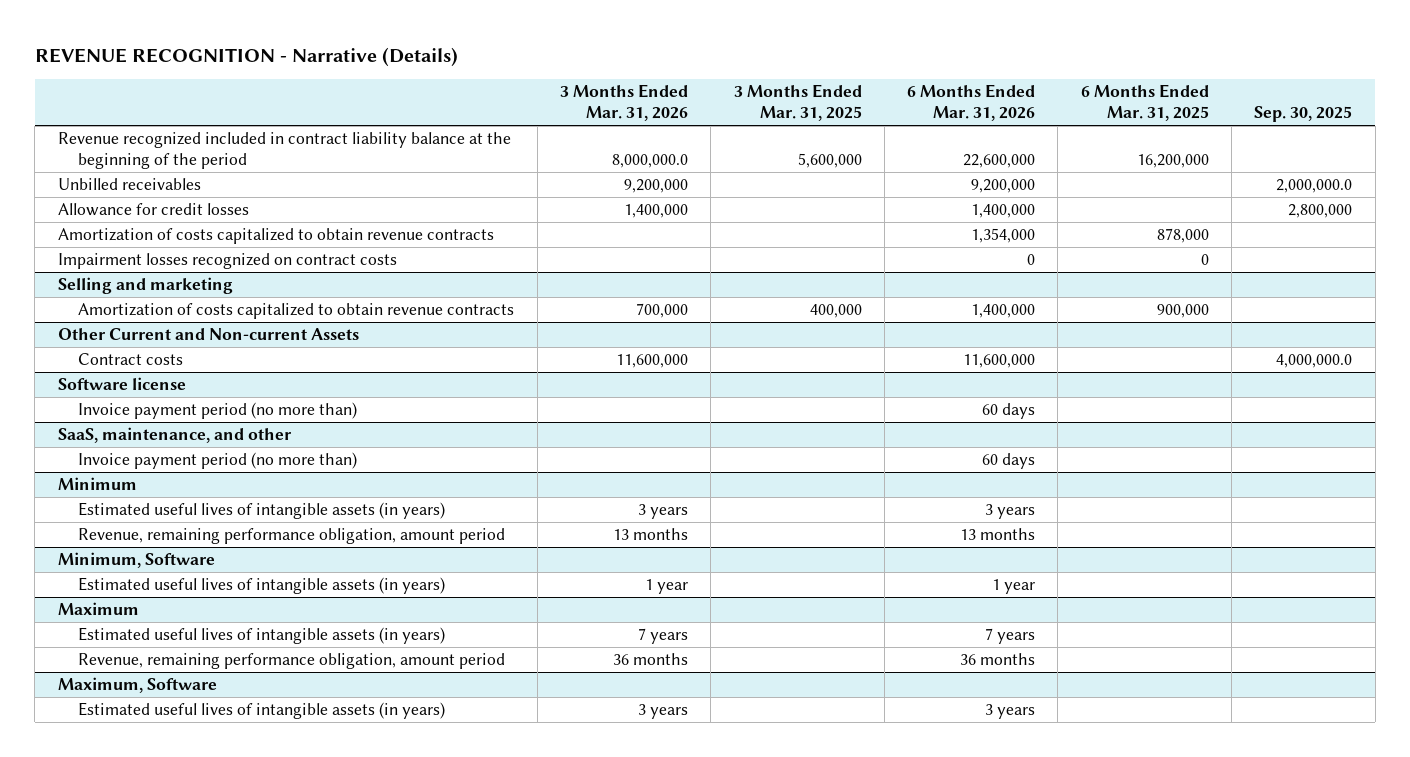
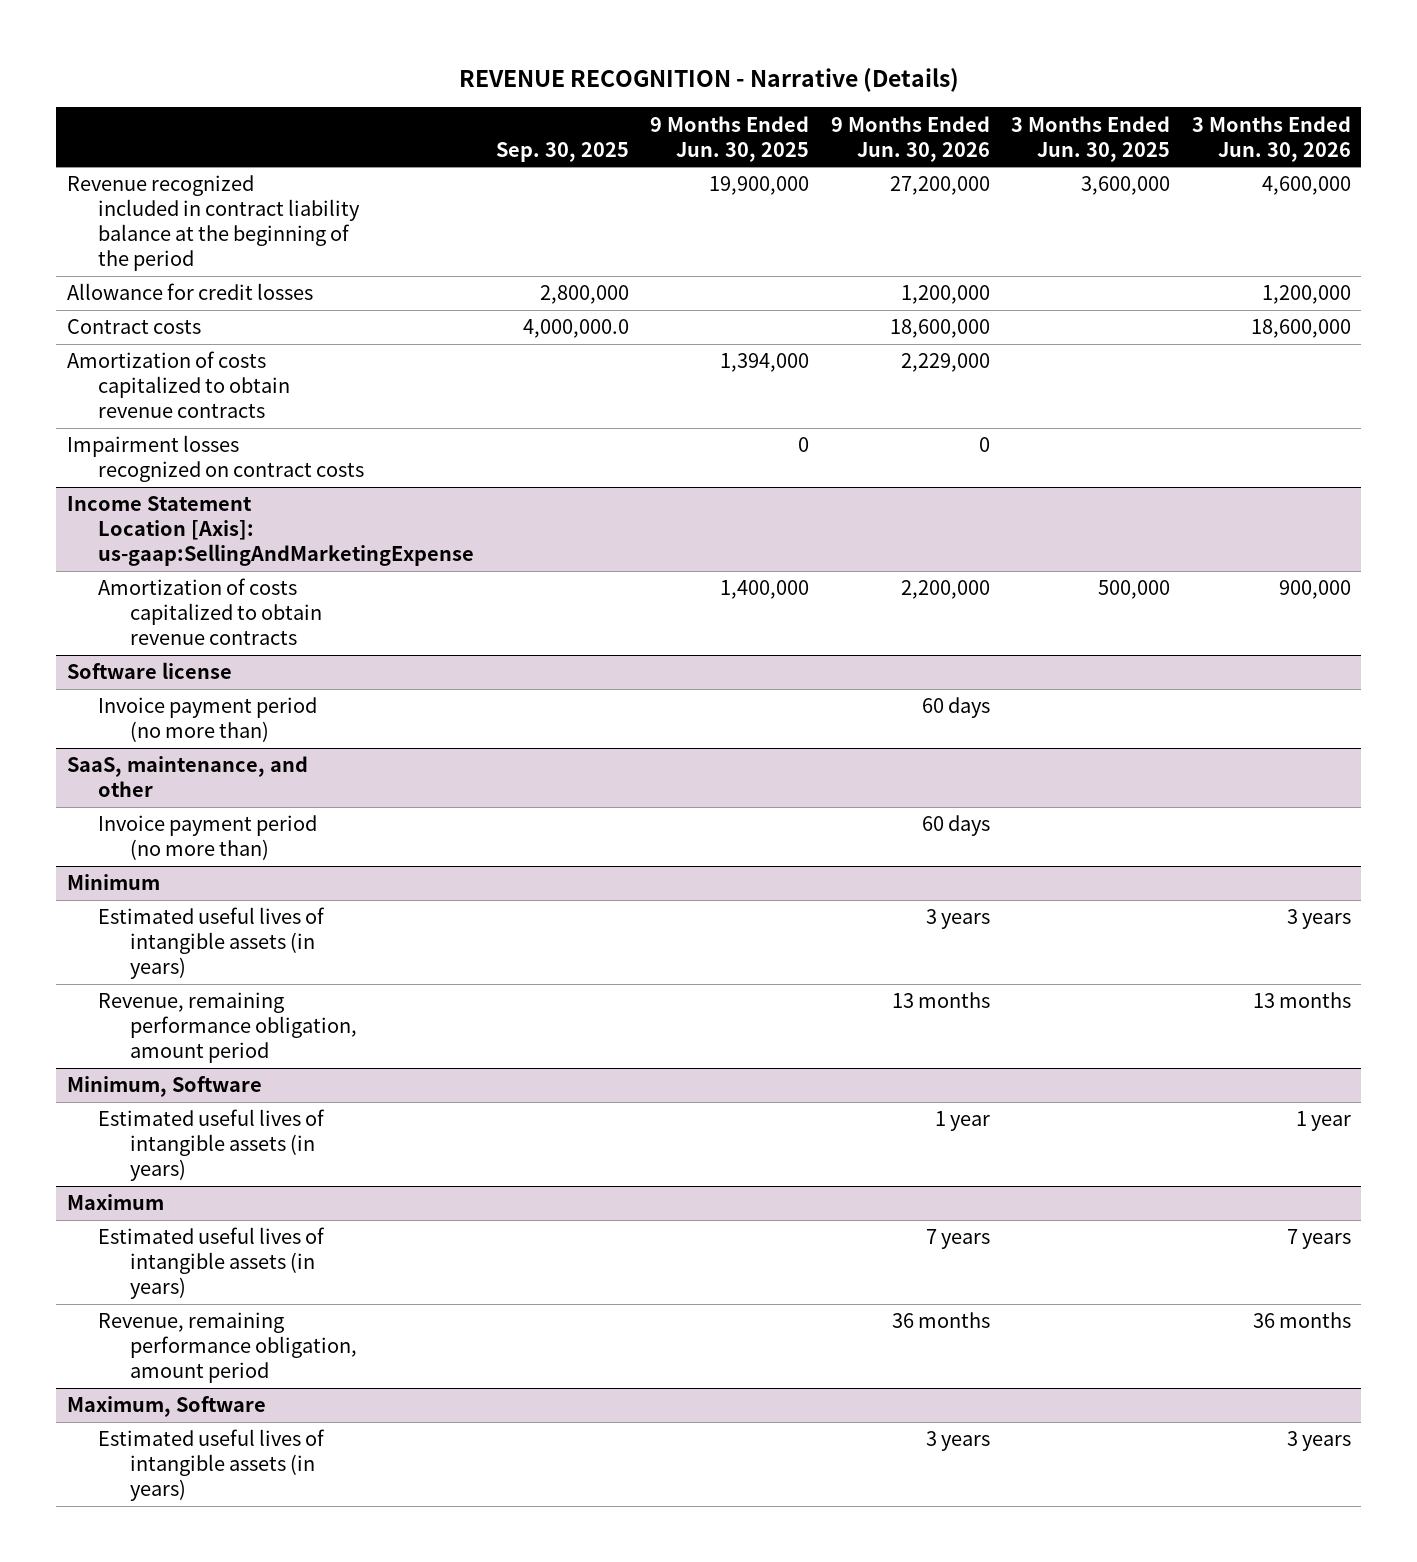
[559,84,688,122] 3 Months Ended Mar. 31, 2026 -> none
[733,84,862,122] 3 Months Ended Mar. 31, 2025 -> none
[907,84,1036,122] 6 Months Ended Mar. 31, 2026 -> none
[1080,84,1209,122] 6 Months Ended Mar. 31, 2025 -> none
none -> [650,115,810,162] 9 Months Ended Jun. 30, 2025
none -> [830,115,990,162] 9 Months Ended Jun. 30, 2026
none -> [1011,115,1171,162] 3 Months Ended Jun. 30, 2025
none -> [1191,115,1351,162] 3 Months Ended Jun. 30, 2026
[57,178,201,191] Unbilled receivables -> none
none -> [66,319,201,335] Contract costs
[57,277,233,295] Selling and marketing -> none
[78,303,515,320] Amortization of costs capitalized to obtain revenue contracts -> none
[57,328,359,341] Other Current and Non-current Assets -> none
[78,353,184,366] Contract costs -> none
none -> [66,496,475,567] Income Statement Location [Axis]: us-gaap:SellingAndMarketingExpense
none -> [98,578,322,646] Amortization of costs capitalized to obtain revenue contracts

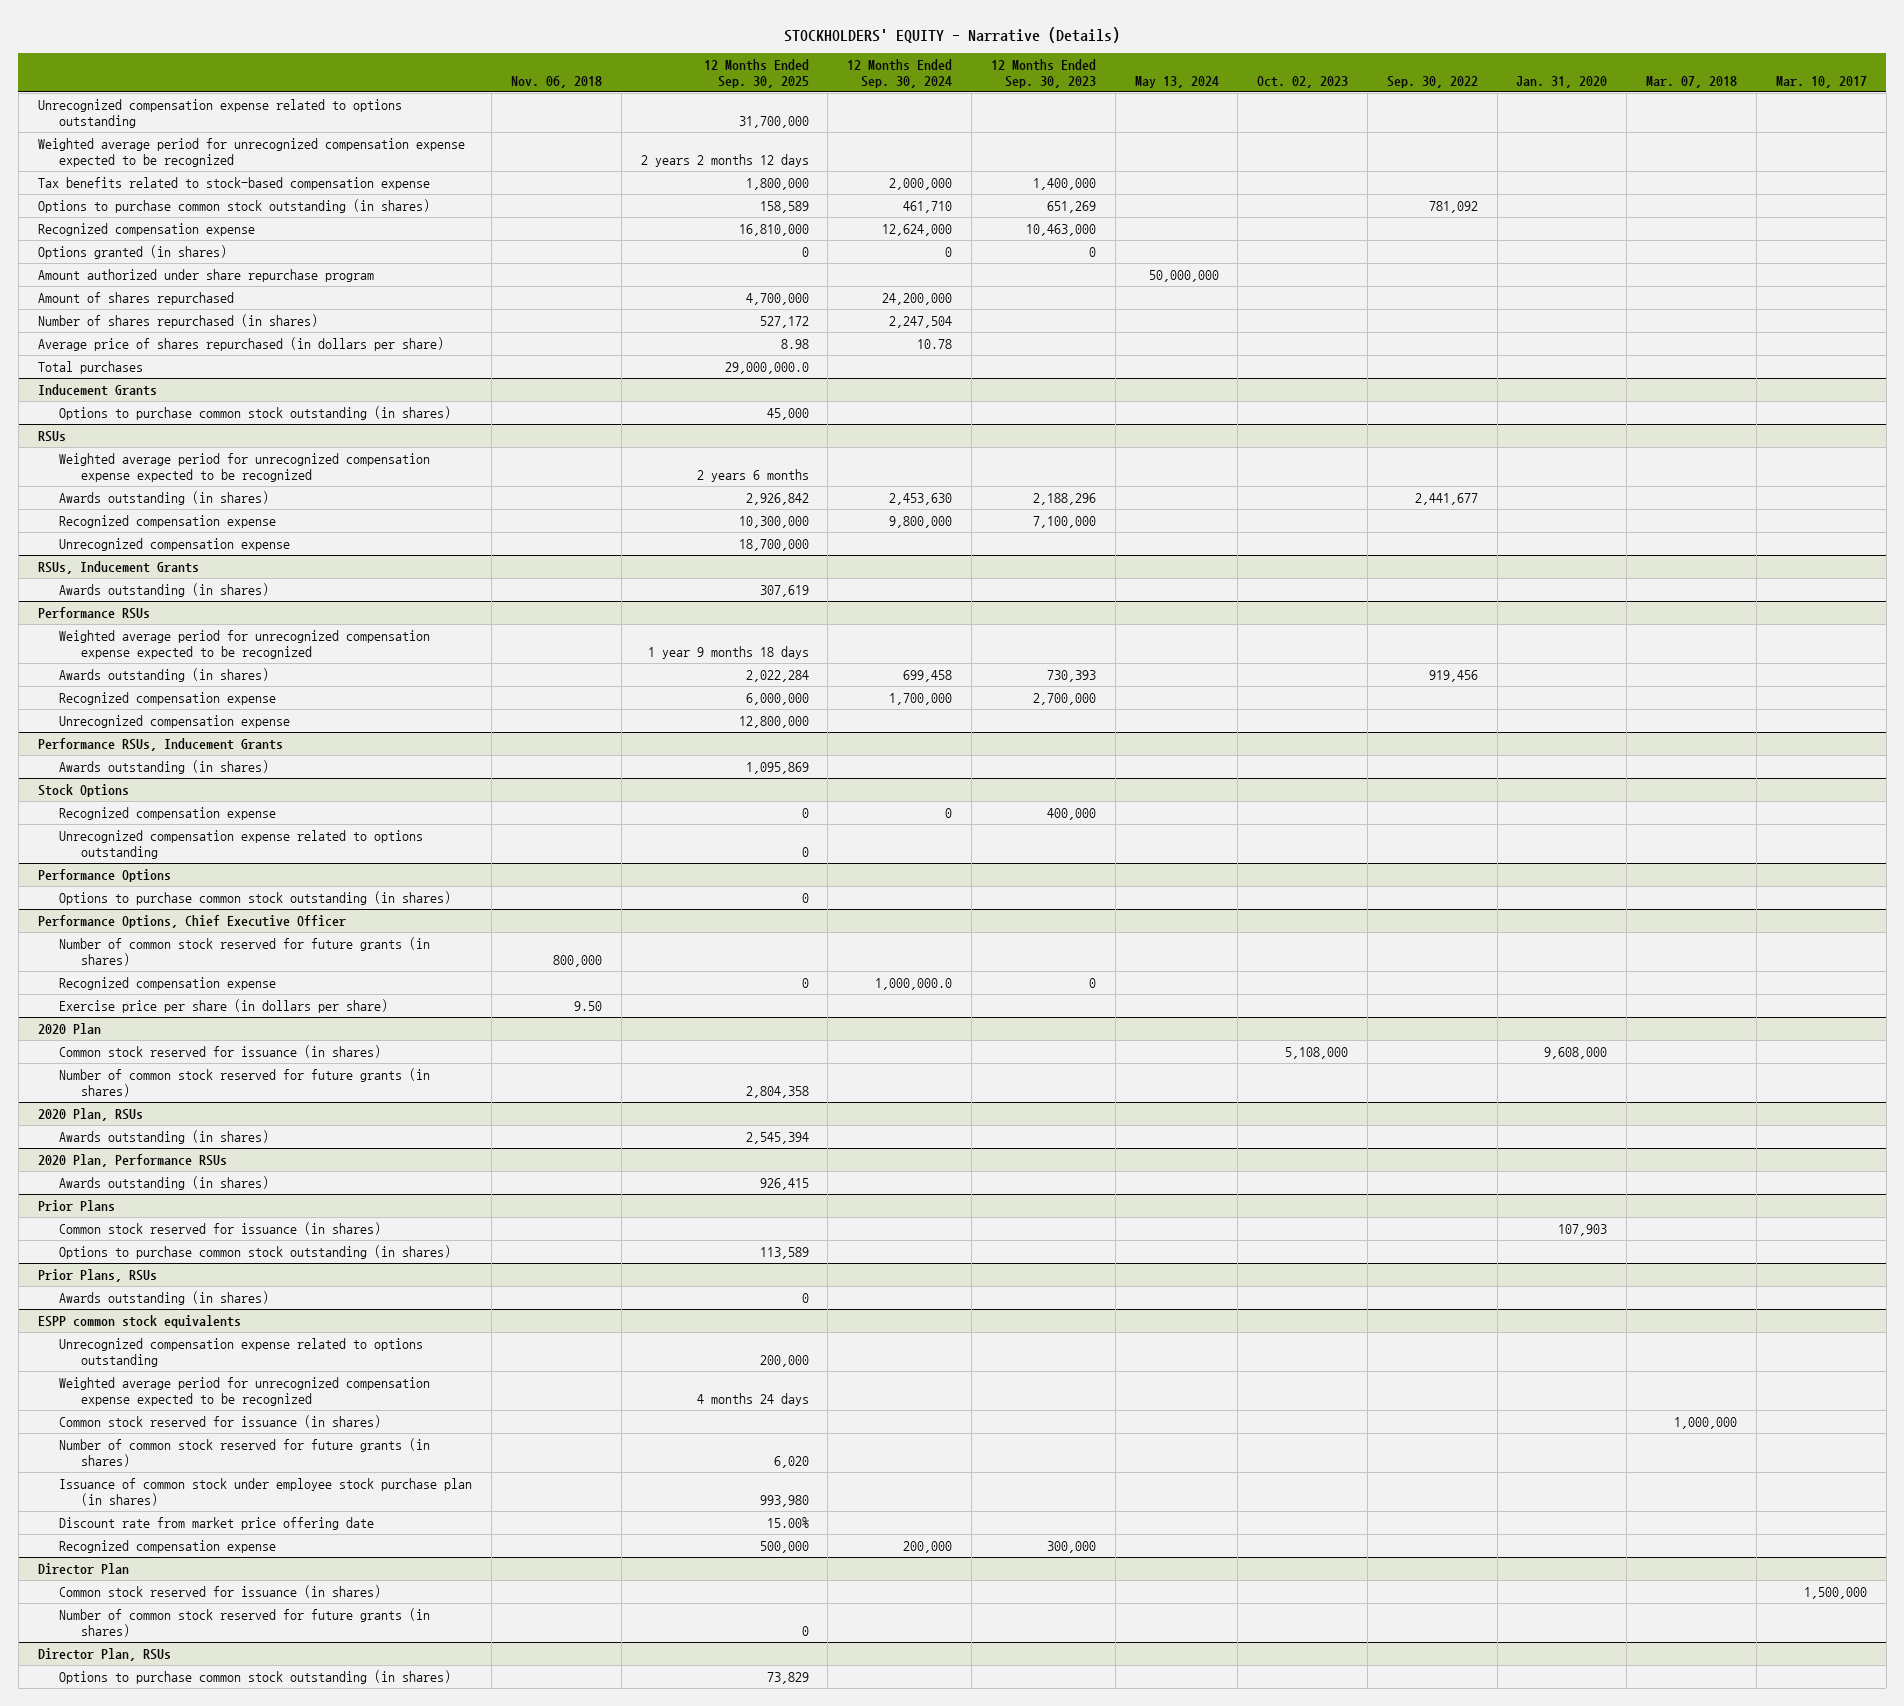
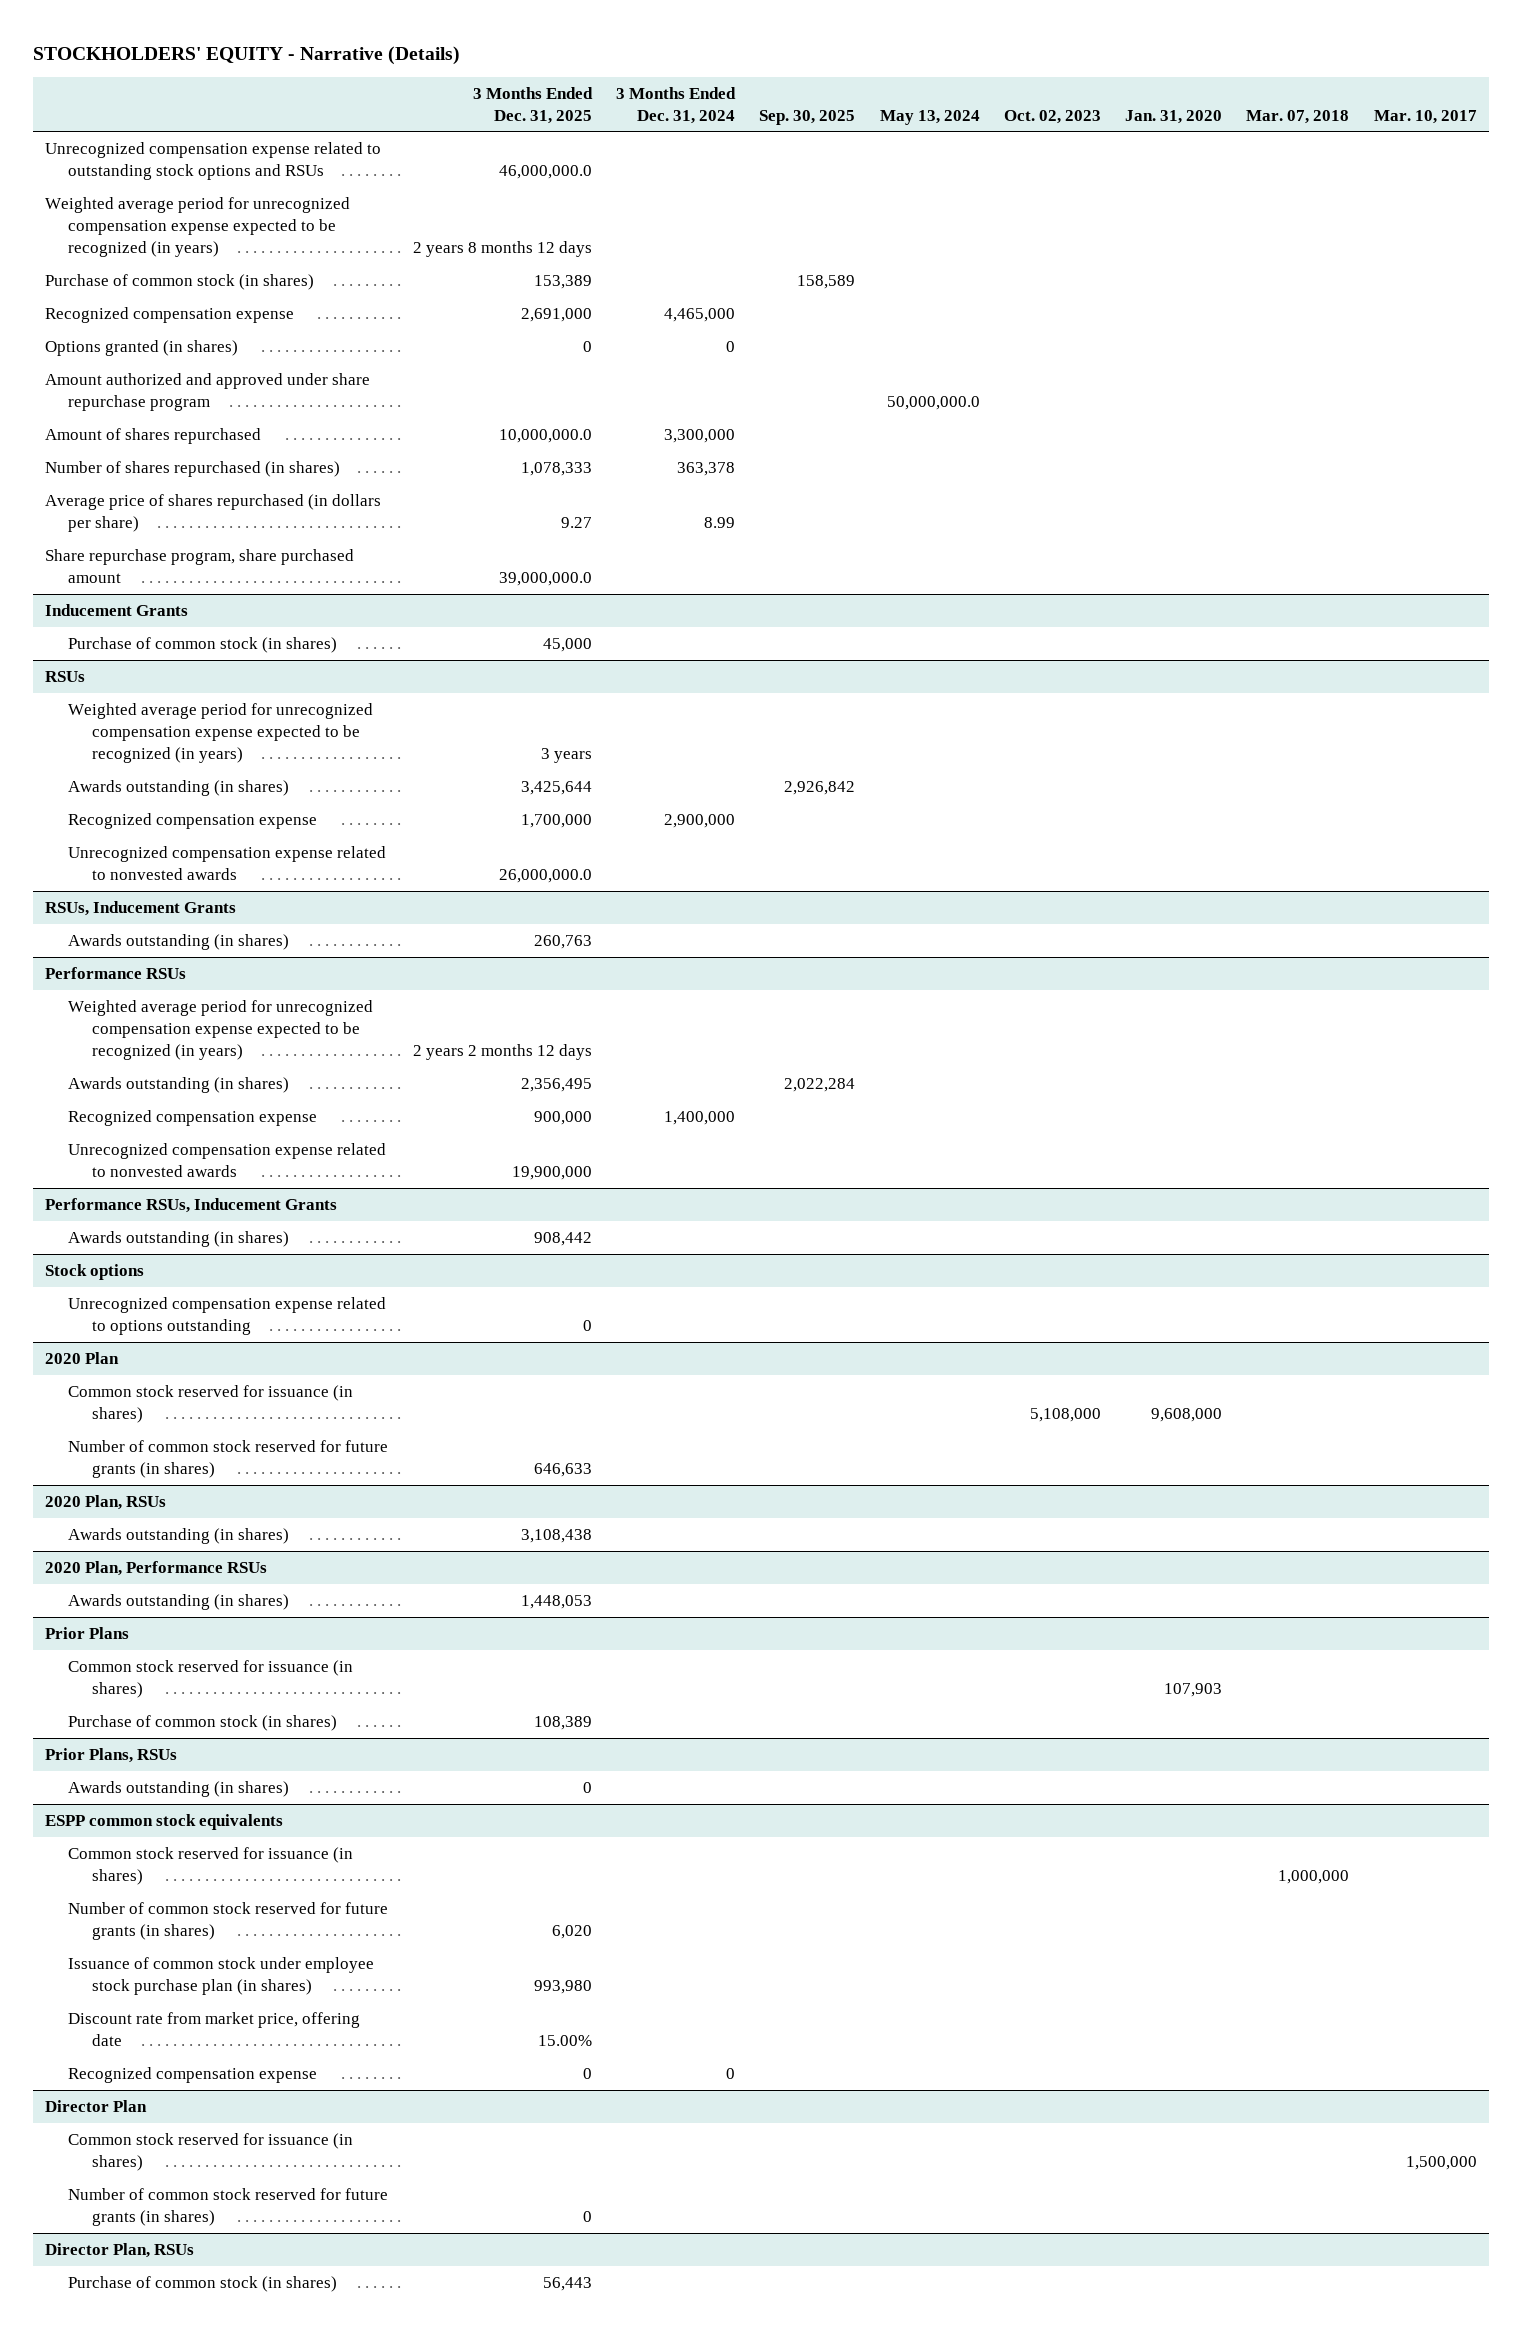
[510,75,602,88] Nov. 06, 2018 -> none
[703,59,809,88] 12 Months Ended Sep. 30, 2025 -> none
[847,59,953,88] 12 Months Ended Sep. 30, 2024 -> none
[990,59,1096,88] 12 Months Ended Sep. 30, 2023 -> none
[1386,75,1478,88] Sep. 30, 2022 -> none
none -> [472,86,593,124] 3 Months Ended Dec. 31, 2025
none -> [616,86,737,124] 3 Months Ended Dec. 31, 2024
none -> [759,109,856,125] Sep. 30, 2025
[37,176,430,190] Tax benefits related to stock-based compensation expense -> none
[37,98,402,128] Unrecognized compensation expense related to options outstanding -> [45,141,382,180] Unrecognized compensation expense related to outstanding stock options and RSUs
[37,137,465,167] Weighted average period for unrecognized compensation expense expected to be recognized -> [45,196,351,257] Weighted average period for unrecognized compensation expense expected to be recognized (in years)
[37,198,430,213] Options to purchase common stock outstanding (in shares) -> [45,273,315,290] Purchase of common stock (in shares)
[37,268,374,282] Amount authorized under share repurchase program -> [45,372,371,411] Amount authorized and approved under share repurchase program
[1148,269,1219,282] 50,000,000 -> [886,395,980,410] 50,000,000.0
[37,360,143,374] Total purchases -> [45,548,355,583] Share repurchase program, share purchased amount
[59,405,452,420] Options to purchase common stock outstanding (in shares) -> [68,636,338,653] Purchase of common stock (in shares)
[59,452,431,482] Weighted average period for unrecognized compensation expense expected to be recognized -> [68,702,374,763] Weighted average period for unrecognized compensation expense expected to be recognized (in years)
[59,537,291,551] Unrecognized compensation expense -> [68,845,387,880] Unrecognized compensation expense related to nonvested awards
[59,629,431,659] Weighted average period for unrecognized compensation expense expected to be recognized -> [68,999,374,1060] Weighted average period for unrecognized compensation expense expected to be recognized (in years)
[59,714,291,728] Unrecognized compensation expense -> [68,1142,387,1177] Unrecognized compensation expense related to nonvested awards
[59,806,277,820] Recognized compensation expense -> none
[37,783,129,797] Stock Options -> [45,1263,145,1280] Stock options
[37,868,171,882] Performance Options -> none
[59,890,452,905] Options to purchase common stock outstanding (in shares) -> none
[37,914,346,928] Performance Options, Chief Executive Officer -> none
[59,936,431,966] Number of common stock reserved for future grants (in shares) -> none
[59,976,277,990] Recognized compensation expense -> none
[59,998,389,1013] Exercise price per share (in dollars per share) -> none
[59,1244,452,1259] Options to purchase common stock outstanding (in shares) -> [68,1714,338,1731] Purchase of common stock (in shares)
[59,1337,424,1367] Unrecognized compensation expense related to options outstanding -> none
[59,1376,431,1406] Weighted average period for unrecognized compensation expense expected to be recognized -> none
[59,1516,375,1530] Discount rate from market price offering date -> [68,2011,361,2046] Discount rate from market price, offering date
[59,1669,452,1684] Options to purchase common stock outstanding (in shares) -> [68,2275,338,2292] Purchase of common stock (in shares)

